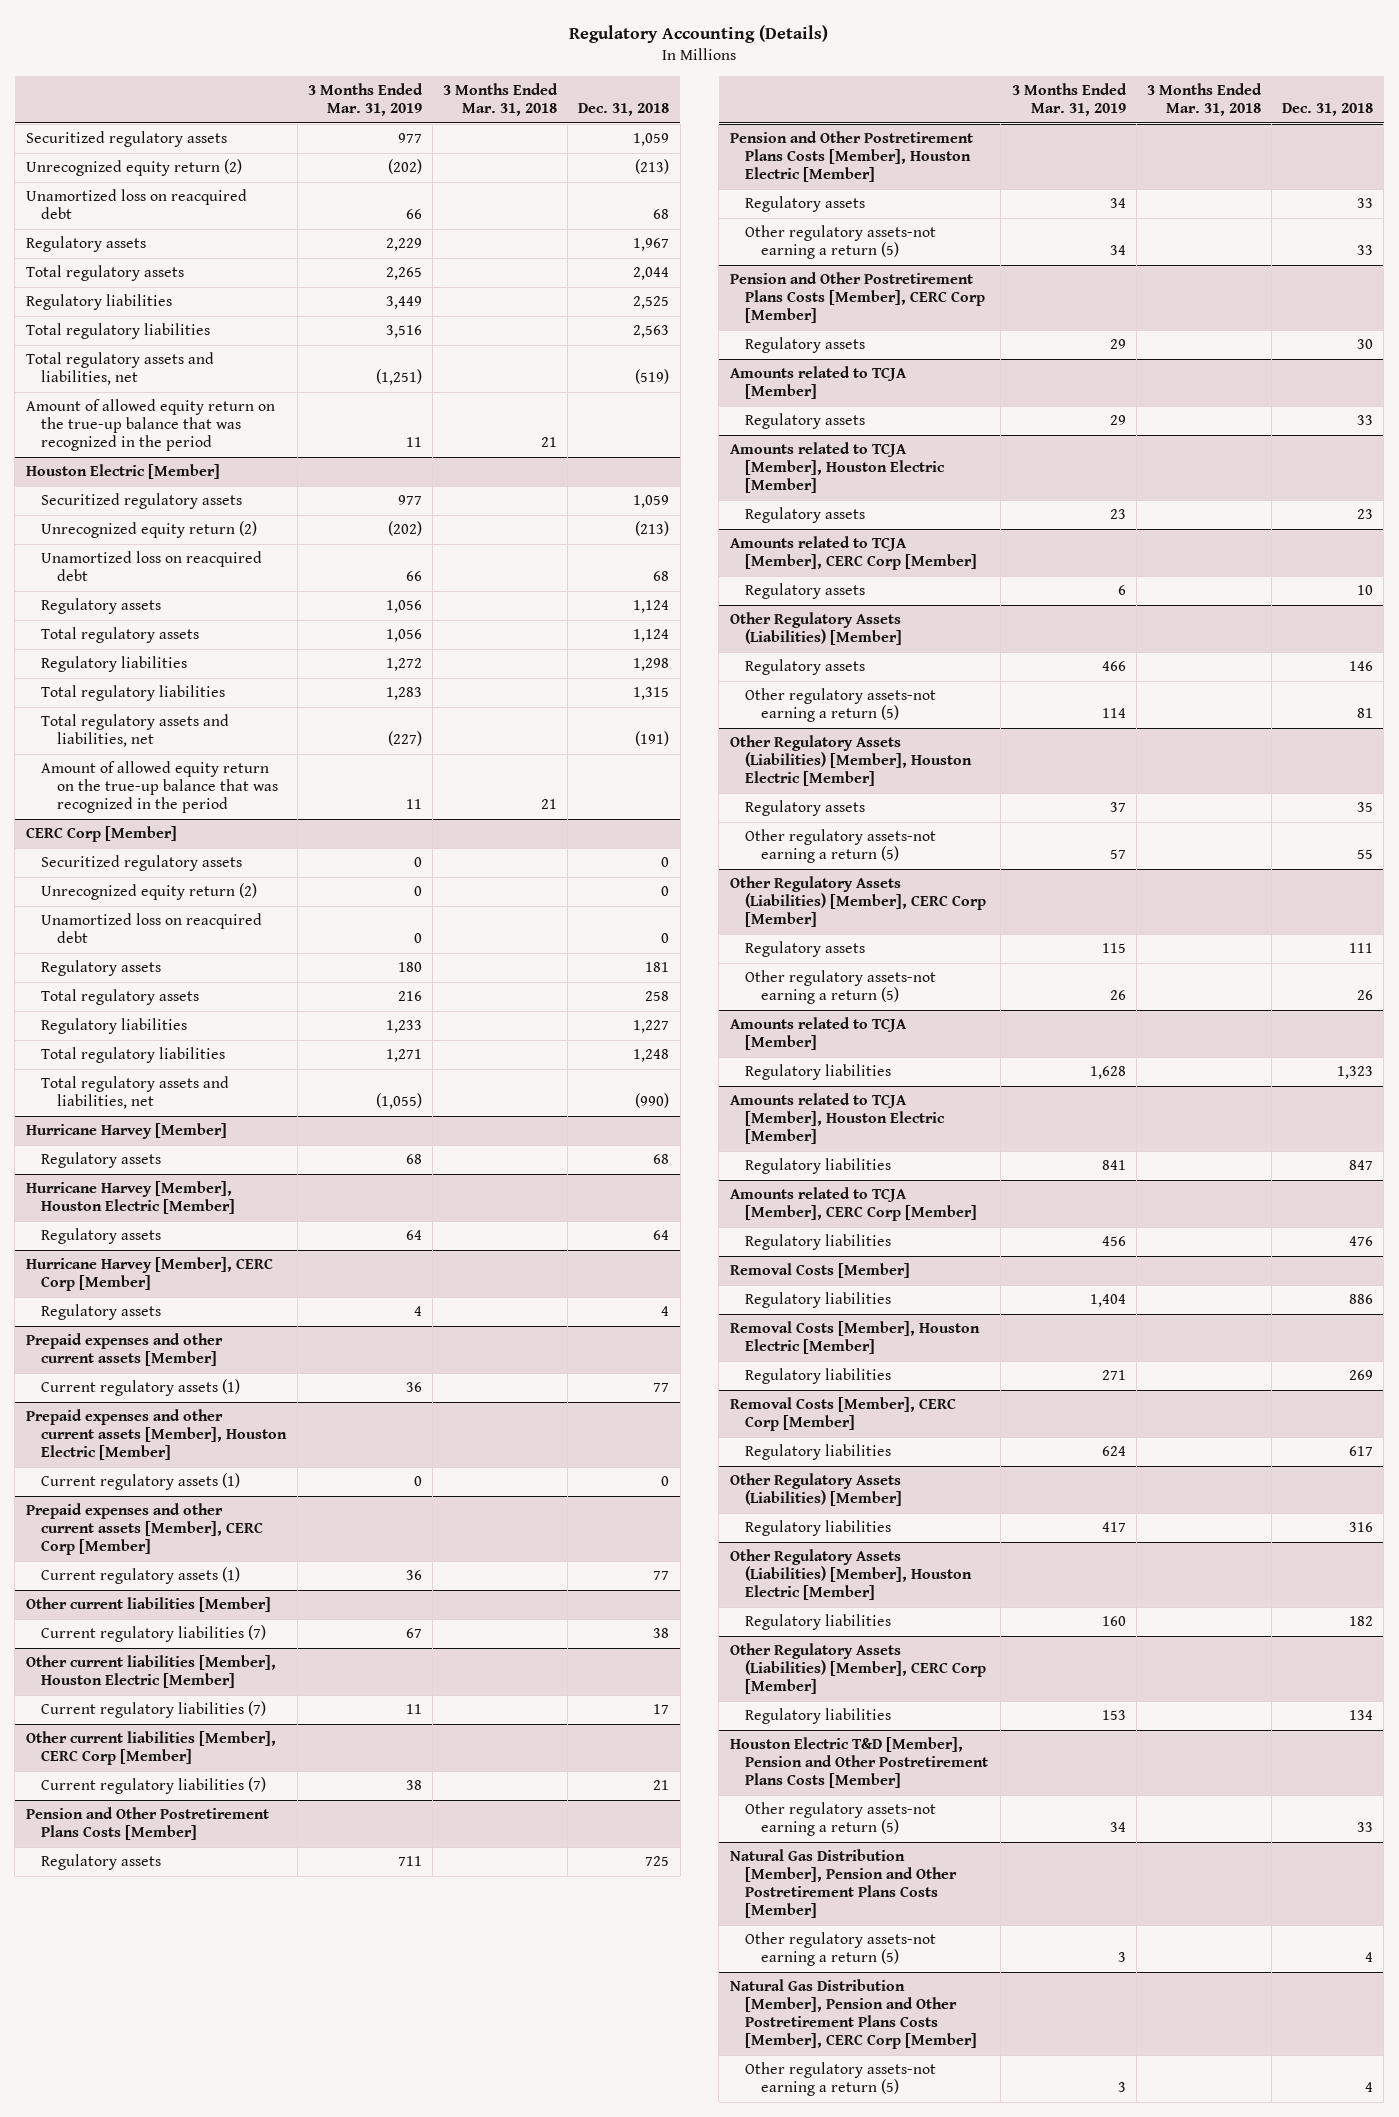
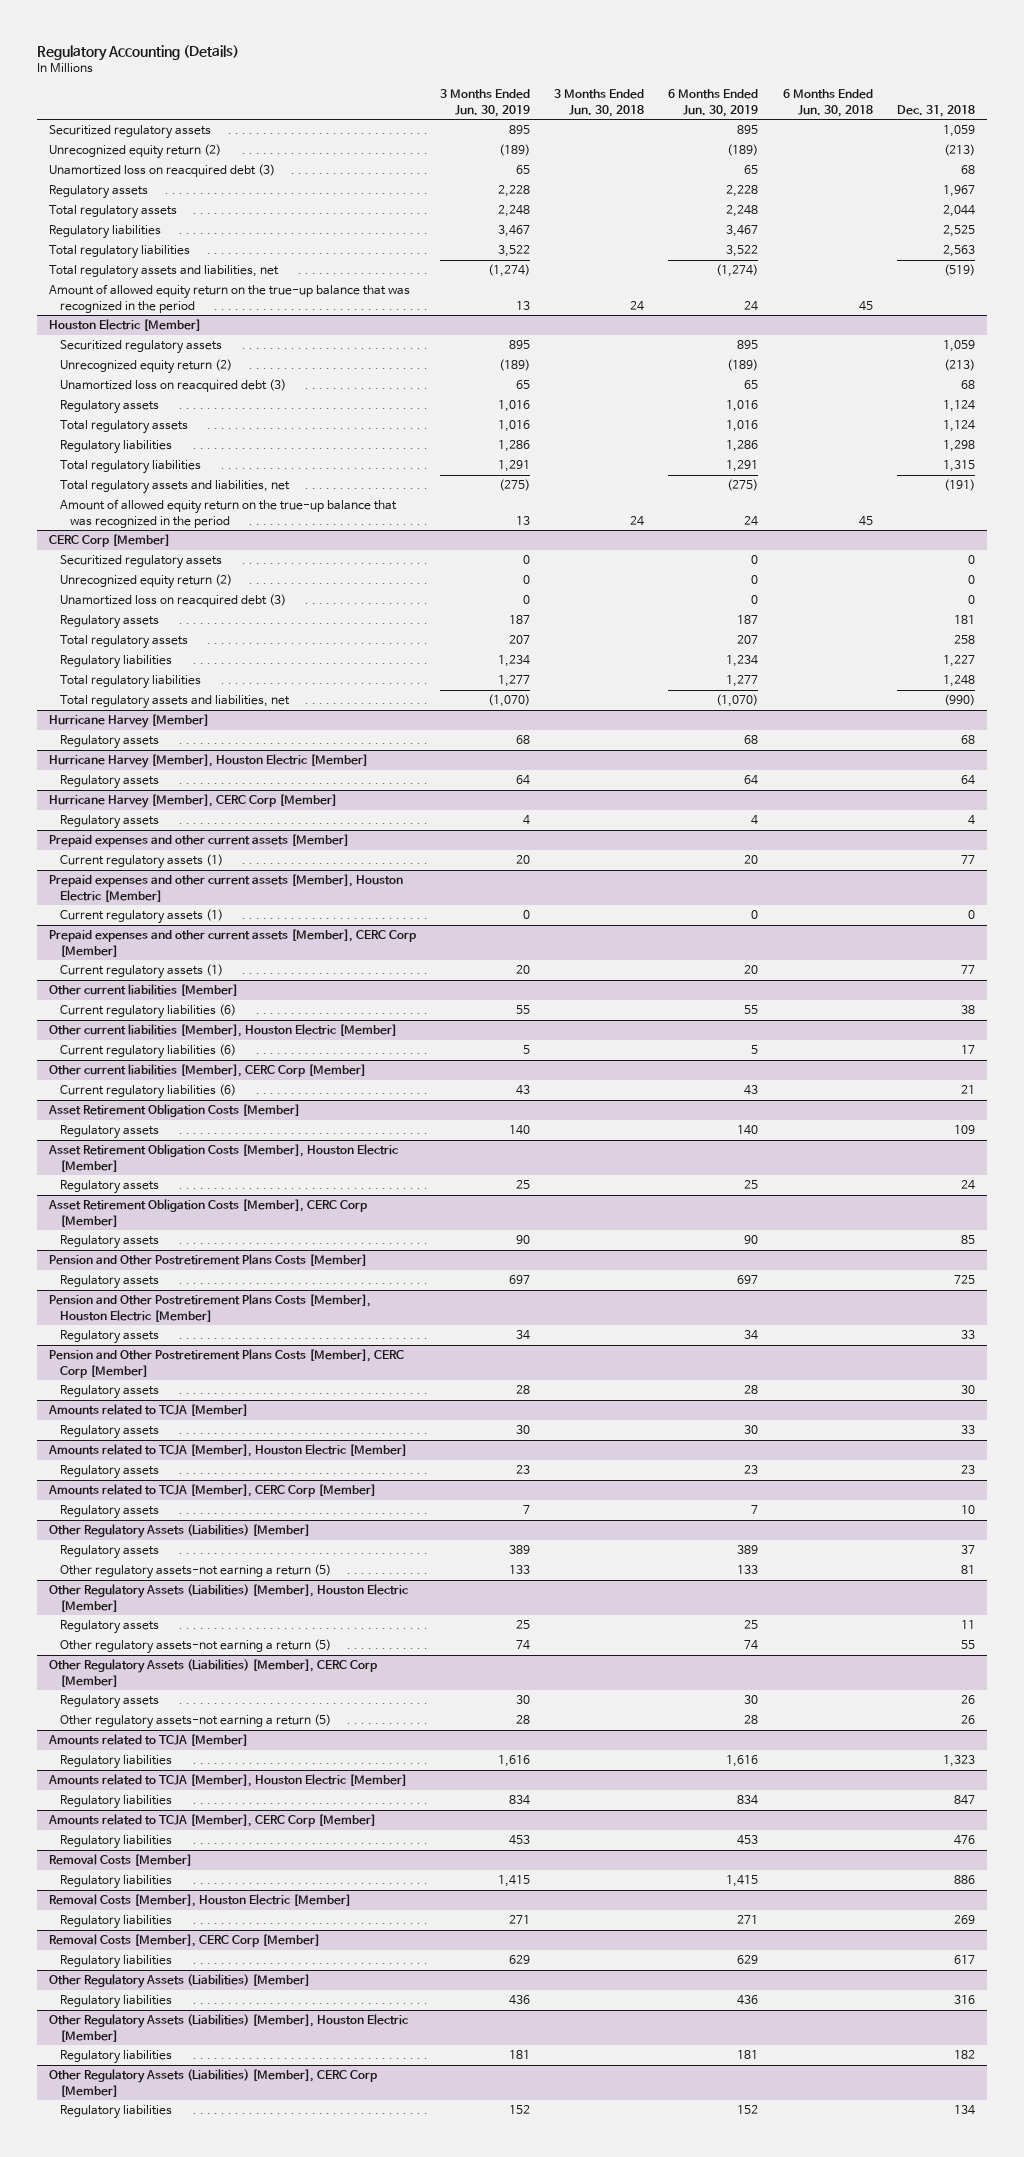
[307,82,423,116] 3 Months Ended Mar. 31, 2019 -> none
[443,82,559,116] 3 Months Ended Mar. 31, 2018 -> none
none -> [440,89,531,117] 3 Months Ended Jun. 30, 2019
none -> [554,89,645,117] 3 Months Ended Jun. 30, 2018
none -> [668,89,759,117] 6 Months Ended Jun. 30, 2019
none -> [782,89,873,117] 6 Months Ended Jun. 30, 2018
[25,189,247,220] Unamortized loss on reacquired debt -> [49,164,276,178] Unamortized loss on reacquired debt (3)
[41,551,263,582] Unamortized loss on reacquired debt -> [59,379,286,393] Unamortized loss on reacquired debt (3)
[41,913,263,944] Unamortized loss on reacquired debt -> [59,594,286,608] Unamortized loss on reacquired debt (3)
[41,1625,267,1643] Current regulatory liabilities (7) -> [59,1004,236,1020] Current regulatory liabilities (6)
[41,1701,267,1719] Current regulatory liabilities (7) -> [59,1044,236,1060] Current regulatory liabilities (6)
[41,1777,267,1795] Current regulatory liabilities (7) -> [59,1084,236,1100] Current regulatory liabilities (6)
none -> [48,1104,301,1118] Asset Retirement Obligation Costs [Member]
none -> [59,1125,159,1140] Regulatory assets
none -> [48,1144,399,1172] Asset Retirement Obligation Costs [Member], Houston Electric [Member]
none -> [59,1180,159,1195] Regulatory assets
none -> [48,1199,368,1227] Asset Retirement Obligation Costs [Member], CERC Corp [Member]
none -> [59,1235,159,1250] Regulatory assets
[745,225,937,260] Other regulatory assets-not earning a return (5) -> none
[1349,661,1374,672] 146 -> [960,1545,975,1555] 37
[1357,802,1374,813] 35 -> [960,1620,975,1630] 11
[1349,943,1374,954] 111 -> [960,1695,975,1705] 26
[729,1737,989,1789] Houston Electric T&D [Member], Pension and Other Postretirement Plans Costs [Member] -> none
[745,1802,937,1837] Other regulatory assets-not earning a return (5) -> none
[729,1849,958,1919] Natural Gas Distribution [Member], Pension and Other Postretirement Plans Costs [Member] -> none
[745,1932,937,1967] Other regulatory assets-not earning a return (5) -> none
[729,1979,978,2050] Natural Gas Distribution [Member], Pension and Other Postretirement Plans Costs [Member], CERC Corp [Member] -> none
[745,2062,937,2097] Other regulatory assets-not earning a return (5) -> none

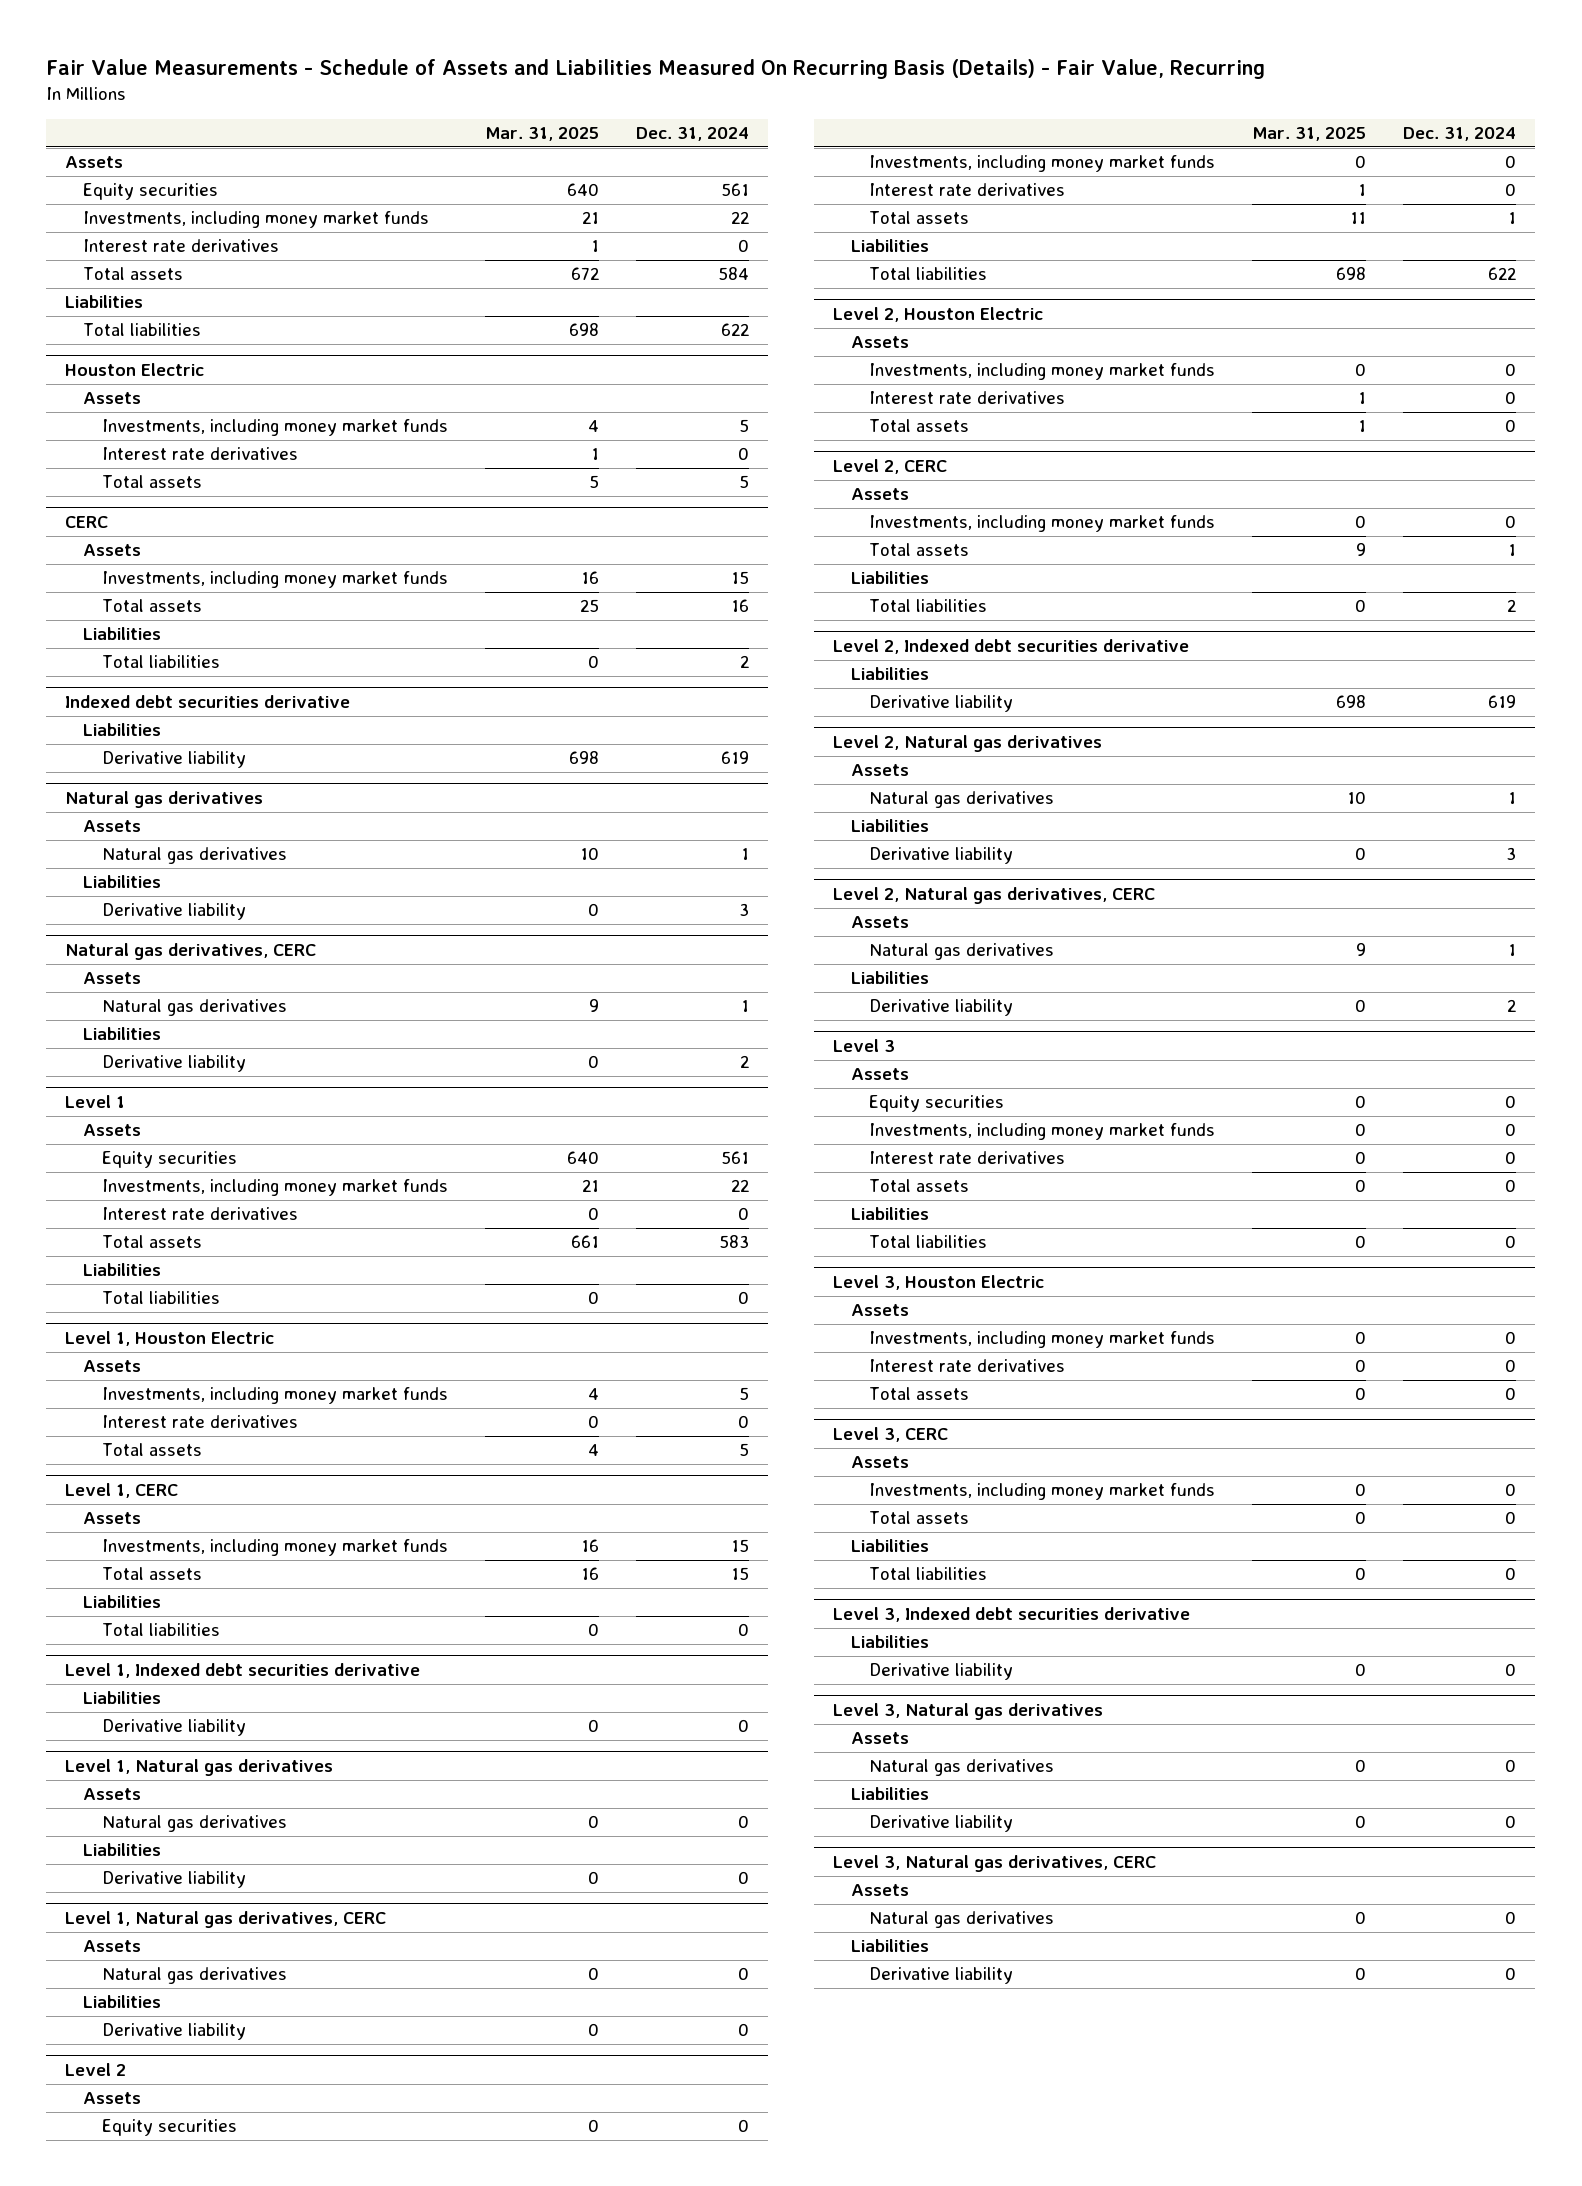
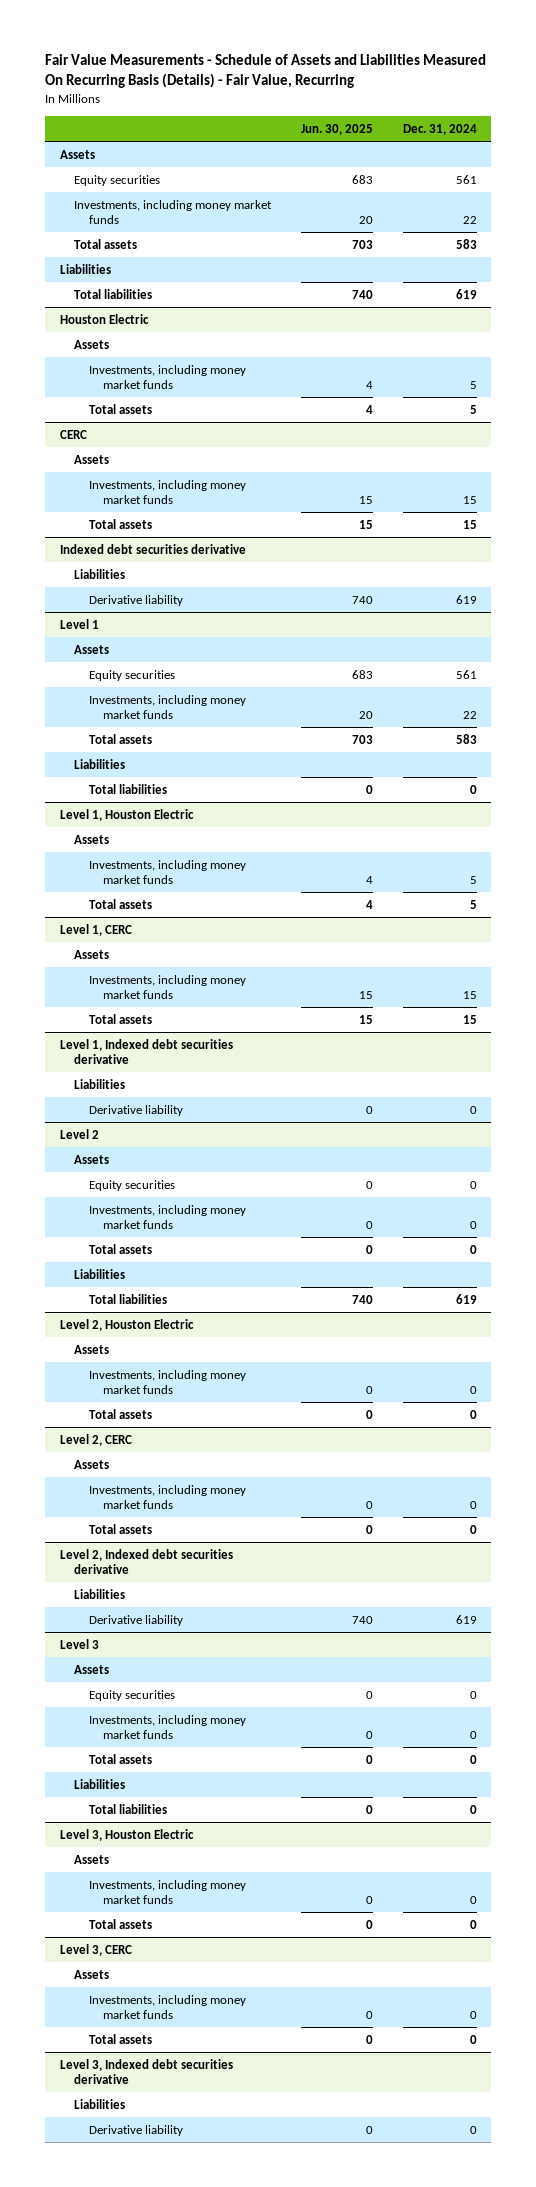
[484,127,599,142] Mar. 31, 2025 -> none
none -> [300,123,373,135] Jun. 30, 2025
[83,239,280,253] Interest rate derivatives -> none
[717,267,749,281] 584 -> [455,238,477,249] 583
[720,323,749,337] 622 -> [455,288,477,299] 619
[101,447,298,461] Interest rate derivatives -> none
[83,627,162,641] Liabilities -> none
[101,655,220,669] Total liabilities -> none
[730,599,749,613] 16 -> [462,519,477,529] 15
[65,791,264,809] Natural gas derivatives -> none
[83,820,142,833] Assets -> none
[101,847,287,865] Natural gas derivatives -> none
[83,875,162,889] Liabilities -> none
[101,903,246,921] Derivative liability -> none
[65,943,317,961] Natural gas derivatives, CERC -> none
[83,972,142,985] Assets -> none
[101,999,287,1017] Natural gas derivatives -> none
[83,1027,162,1041] Liabilities -> none
[101,1055,246,1073] Derivative liability -> none
[101,1207,298,1221] Interest rate derivatives -> none
[101,1415,298,1429] Interest rate derivatives -> none
[83,1595,162,1609] Liabilities -> none
[101,1623,220,1637] Total liabilities -> none
[65,1759,334,1777] Level 1, Natural gas derivatives -> none
[83,1788,142,1801] Assets -> none
[101,1815,287,1833] Natural gas derivatives -> none
[83,1843,162,1857] Liabilities -> none
[101,1871,246,1889] Derivative liability -> none
[65,1911,387,1929] Level 1, Natural gas derivatives, CERC -> none
[83,1940,142,1953] Assets -> none
[101,1967,287,1985] Natural gas derivatives -> none
[83,1995,162,2009] Liabilities -> none
[101,2023,246,2041] Derivative liability -> none
[868,183,1065,197] Interest rate derivatives -> none
[1508,212,1517,225] 1 -> [469,1244,477,1254] 0
[1488,267,1517,281] 622 -> [455,1293,477,1304] 619
[868,391,1065,405] Interest rate derivatives -> none
[850,571,929,585] Liabilities -> none
[868,599,987,613] Total liabilities -> none
[1508,544,1517,557] 1 -> [469,1524,477,1534] 0
[832,735,1102,753] Level 2, Natural gas derivatives -> none
[850,764,909,777] Assets -> none
[868,791,1054,809] Natural gas derivatives -> none
[850,819,929,833] Liabilities -> none
[868,847,1013,865] Derivative liability -> none
[832,887,1155,905] Level 2, Natural gas derivatives, CERC -> none
[850,916,909,929] Assets -> none
[868,943,1054,961] Natural gas derivatives -> none
[850,971,929,985] Liabilities -> none
[868,999,1013,1017] Derivative liability -> none
[868,1151,1065,1165] Interest rate derivatives -> none
[868,1359,1065,1373] Interest rate derivatives -> none
[850,1539,929,1553] Liabilities -> none
[868,1567,987,1581] Total liabilities -> none
[832,1703,1103,1721] Level 3, Natural gas derivatives -> none
[850,1732,909,1745] Assets -> none
[868,1759,1054,1777] Natural gas derivatives -> none
[850,1787,929,1801] Liabilities -> none
[868,1815,1013,1833] Derivative liability -> none
[832,1855,1156,1873] Level 3, Natural gas derivatives, CERC -> none
[850,1884,909,1897] Assets -> none
[868,1911,1054,1929] Natural gas derivatives -> none
[850,1939,929,1953] Liabilities -> none
[868,1967,1013,1985] Derivative liability -> none

